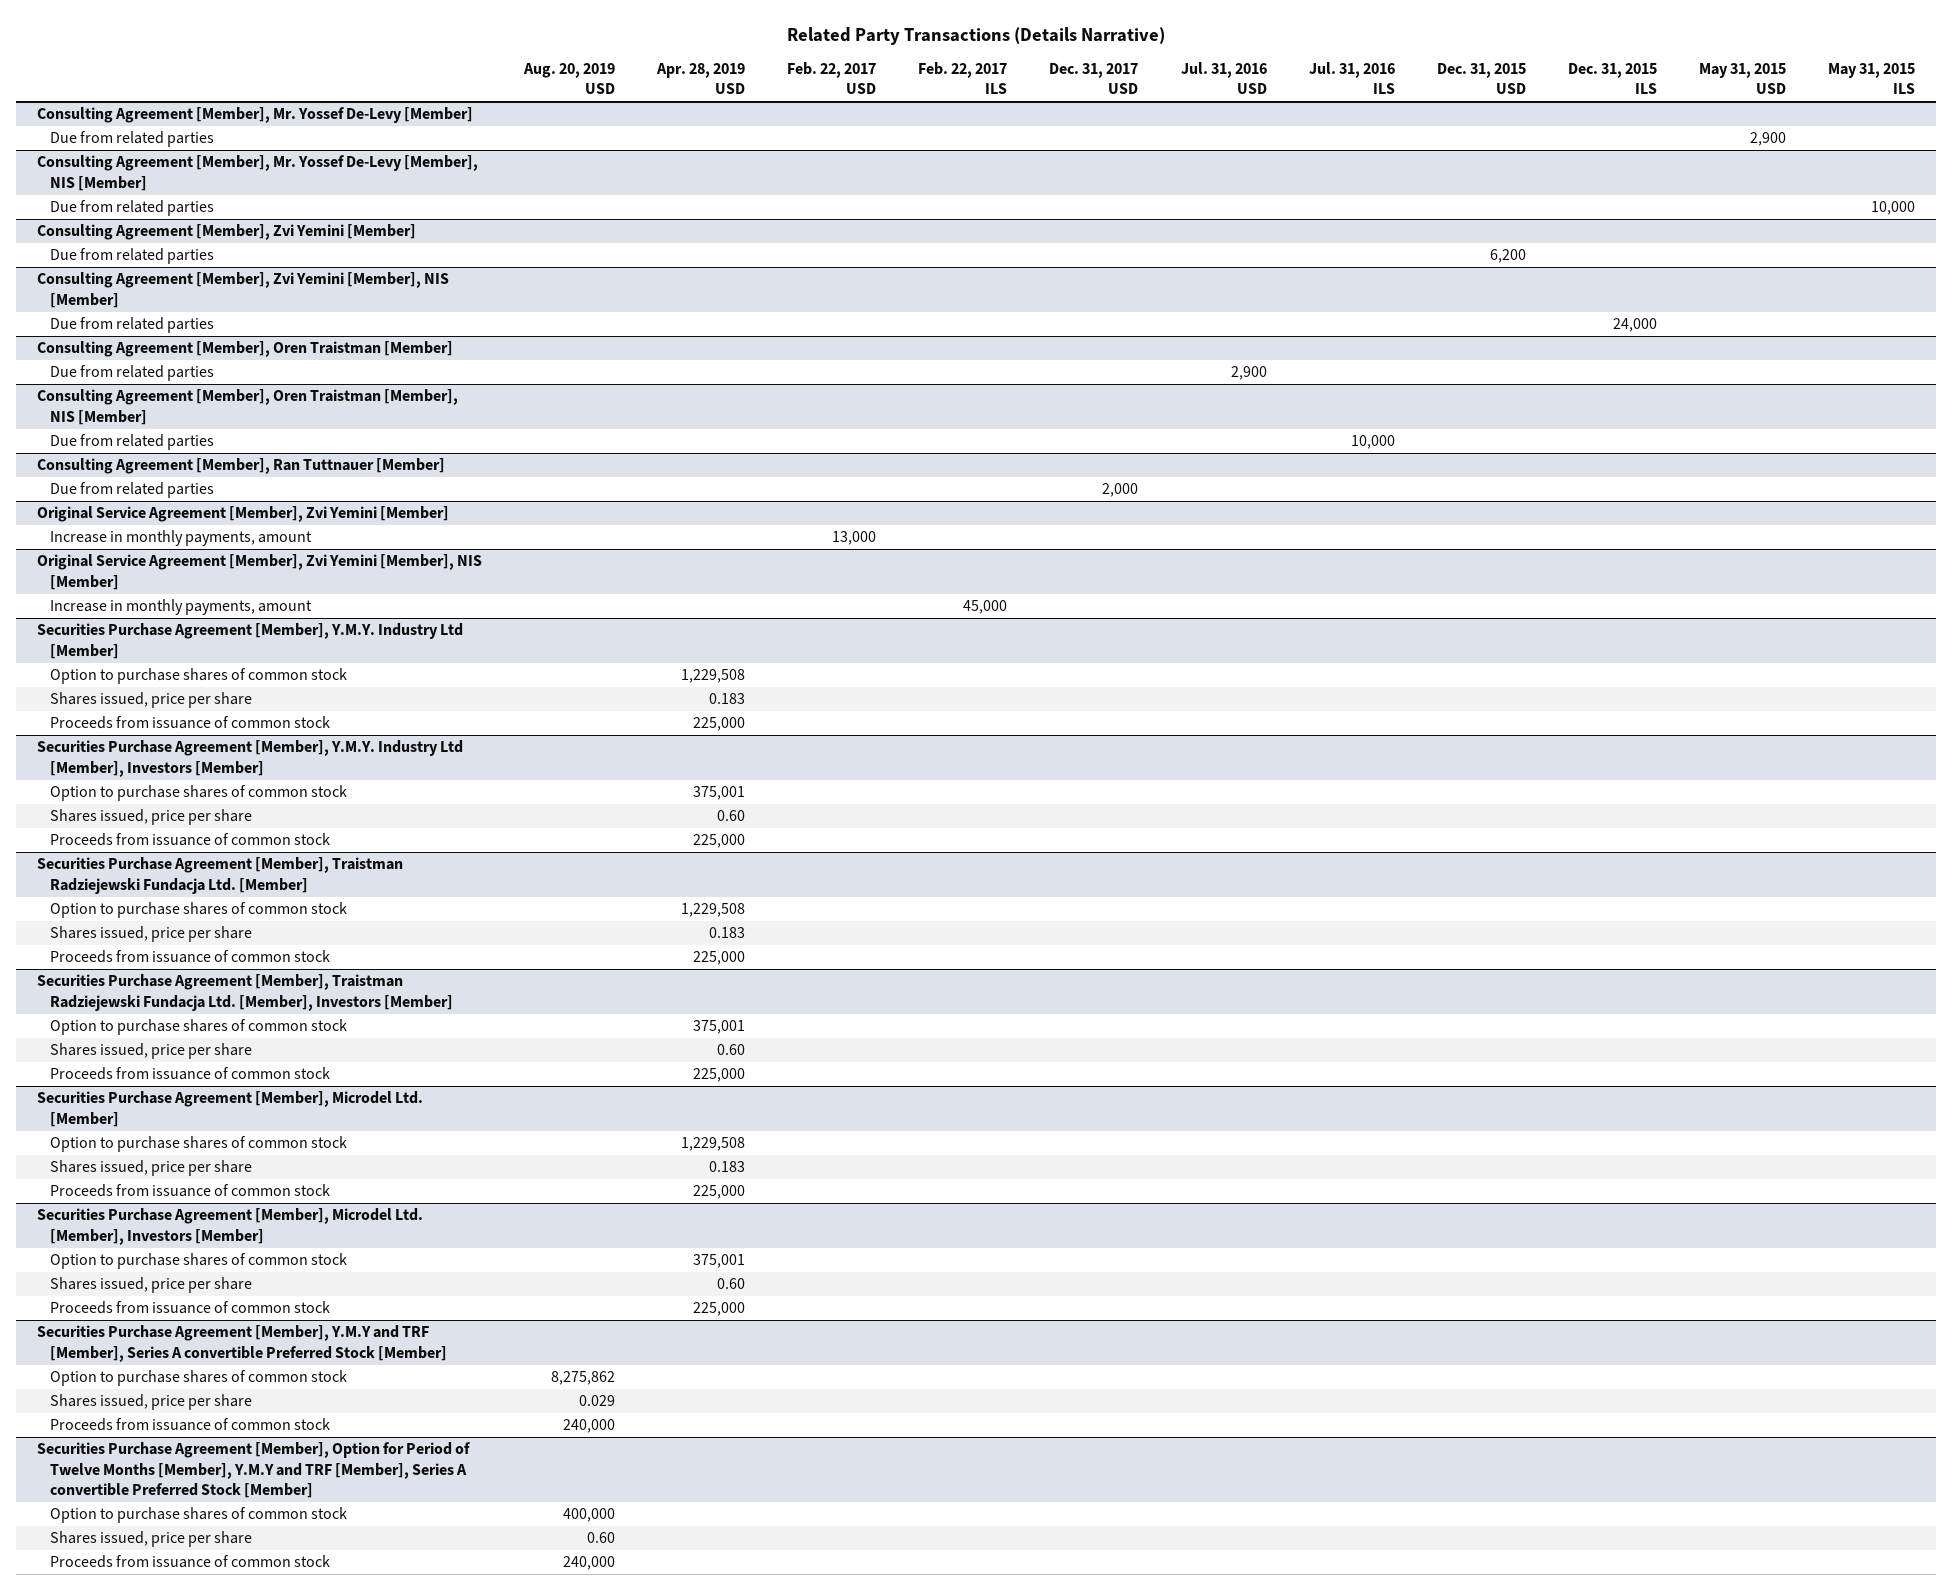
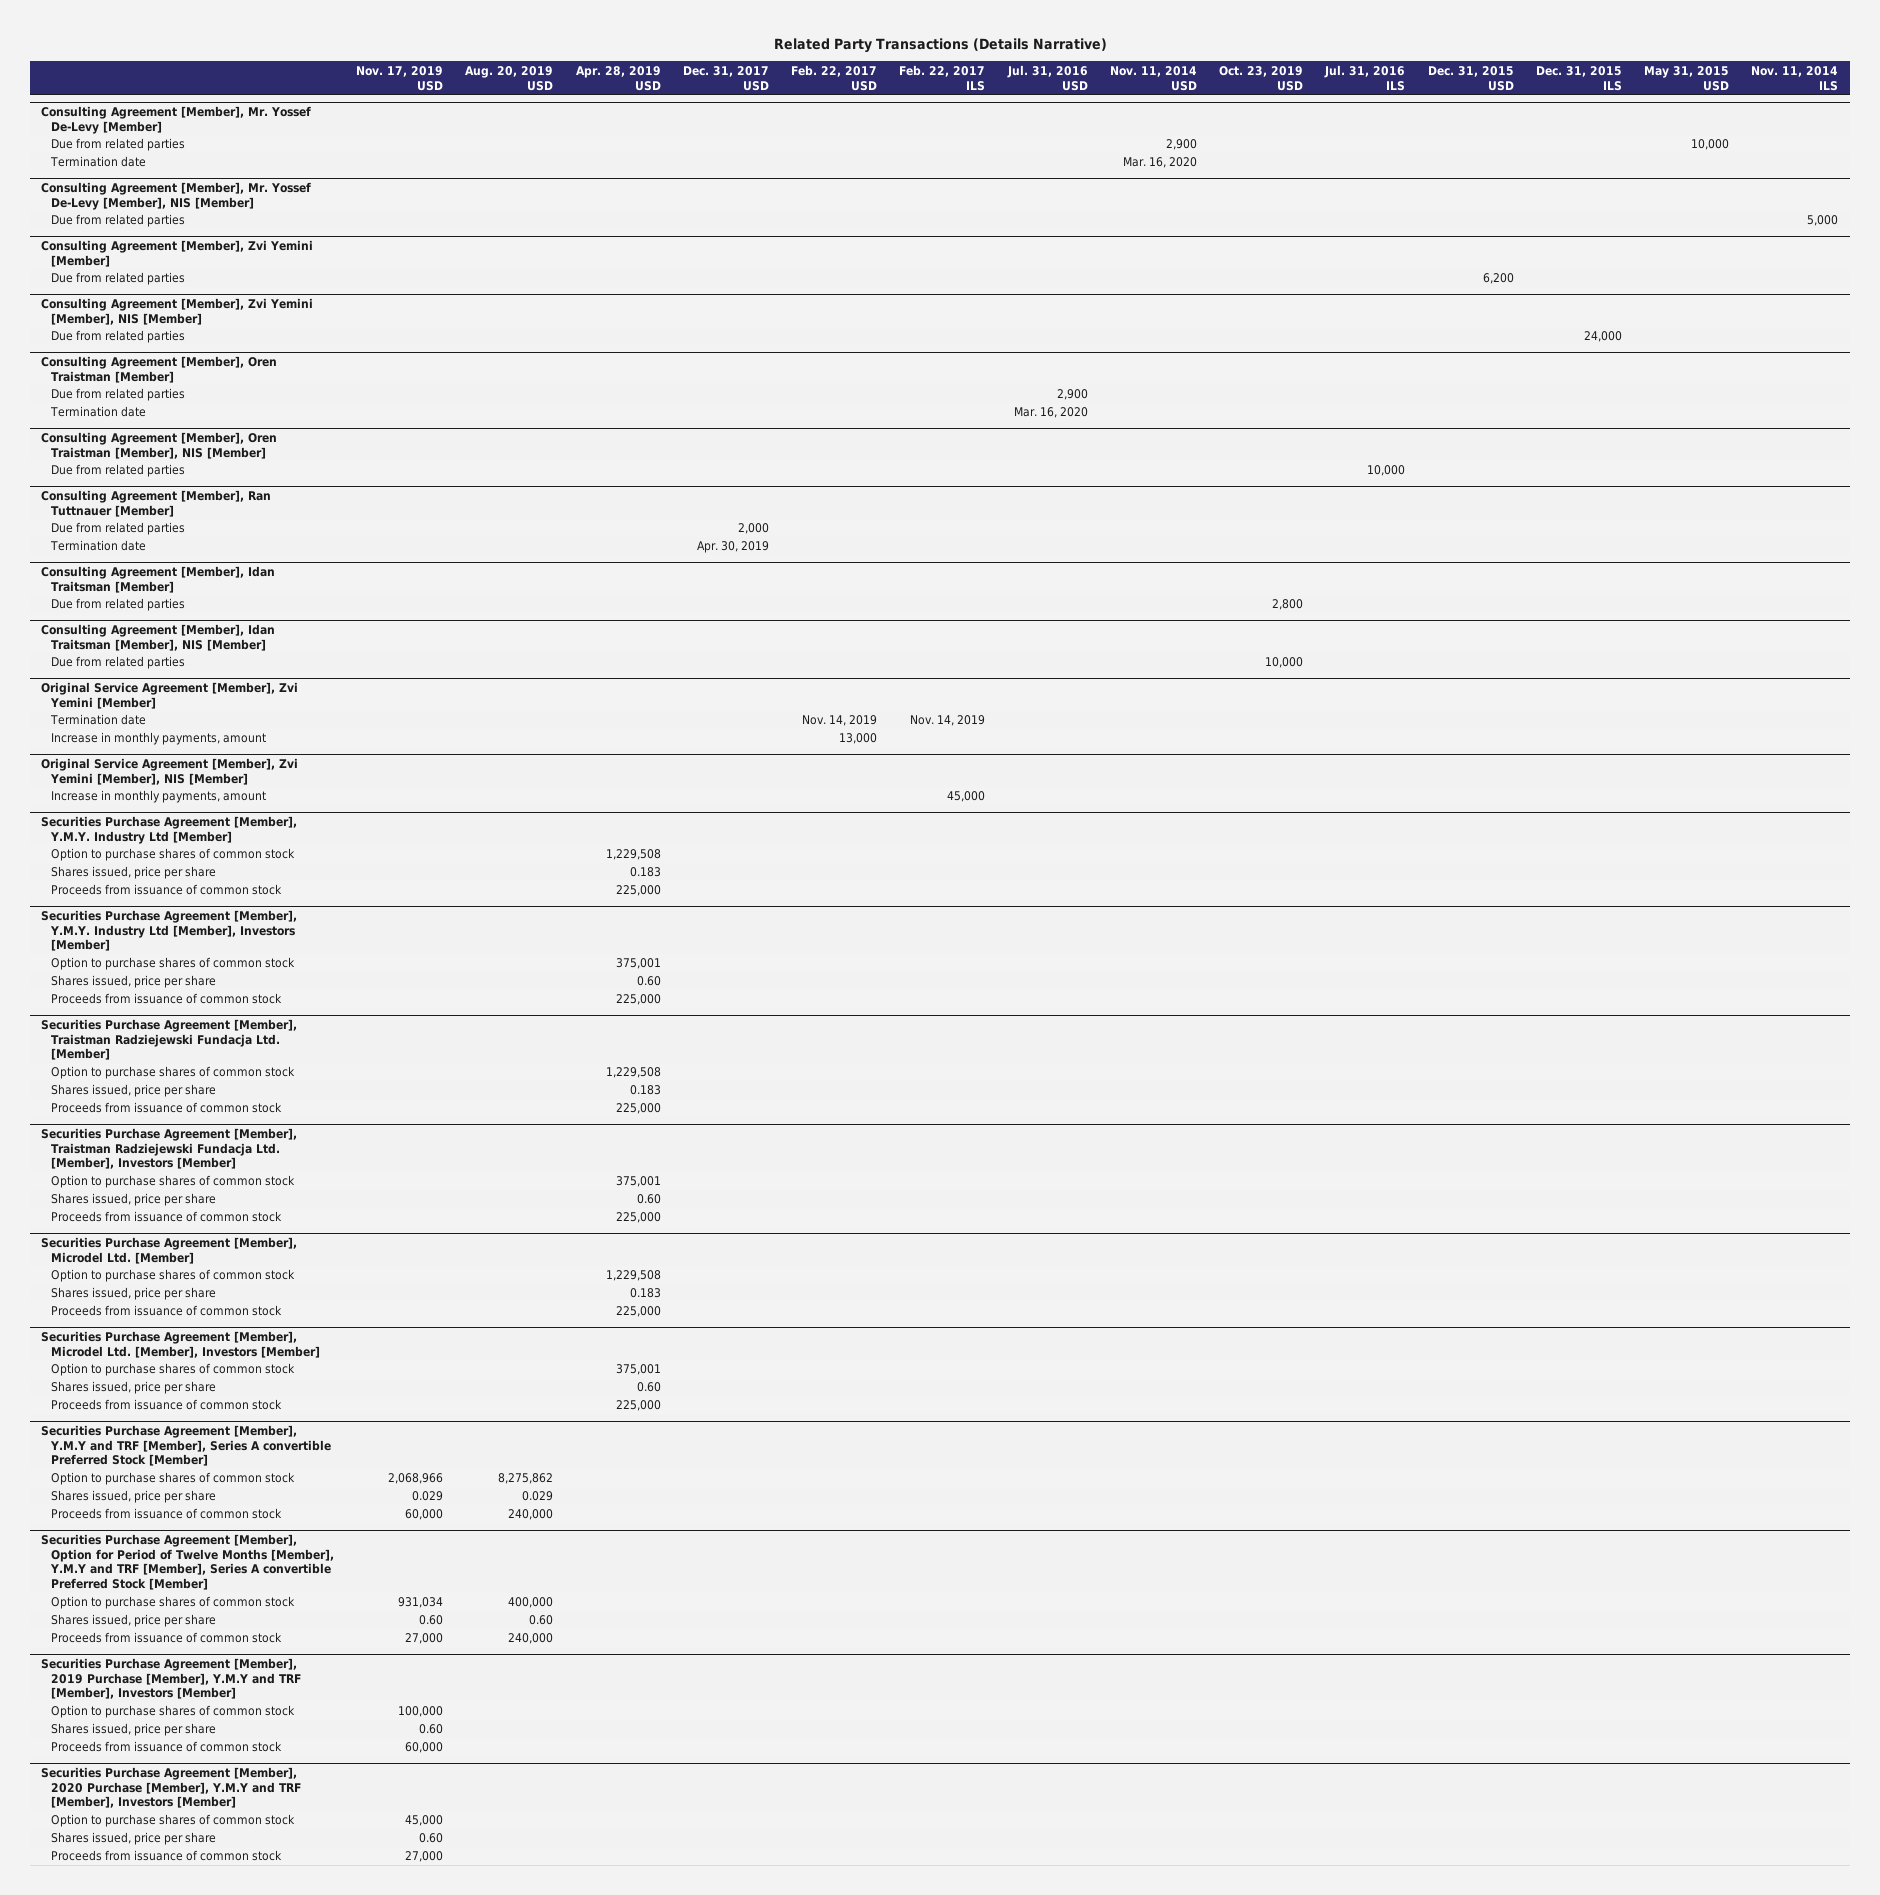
[1828,63,1916,95] May 31, 2015 ILS -> none
none -> [356,65,444,91] Nov. 17, 2019 USD
none -> [1109,65,1197,91] Nov. 11, 2014 USD
none -> [1219,65,1304,91] Oct. 23, 2019 USD
none -> [1751,65,1839,91] Nov. 11, 2014 ILS
[1750,132,1787,147] 2,900 -> [1691,139,1730,151] 10,000
none -> [49,156,146,168] Termination date
none -> [49,406,146,418] Termination date
none -> [49,540,146,552] Termination date
none -> [41,565,276,593] Consulting Agreement [Member], Idan Traitsman [Member]
none -> [50,598,185,612] Due from related parties
none -> [41,623,276,651] Consulting Agreement [Member], Idan Traitsman [Member], NIS [Member]
none -> [50,656,185,670] Due from related parties
none -> [49,714,146,726] Termination date
none -> [41,1657,301,1700] Securities Purchase Agreement [Member], 2019 Purchase [Member], Y.M.Y and TRF [Member], Investors [Member]
none -> [50,1705,295,1719] Option to purchase shares of common stock
none -> [50,1723,216,1737] Shares issued, price per share
none -> [50,1741,282,1753] Proceeds from issuance of common stock
none -> [41,1766,301,1809] Securities Purchase Agreement [Member], 2020 Purchase [Member], Y.M.Y and TRF [Member], Investors [Member]
none -> [50,1814,295,1828] Option to purchase shares of common stock
none -> [50,1832,216,1846] Shares issued, price per share
none -> [50,1850,282,1862] Proceeds from issuance of common stock

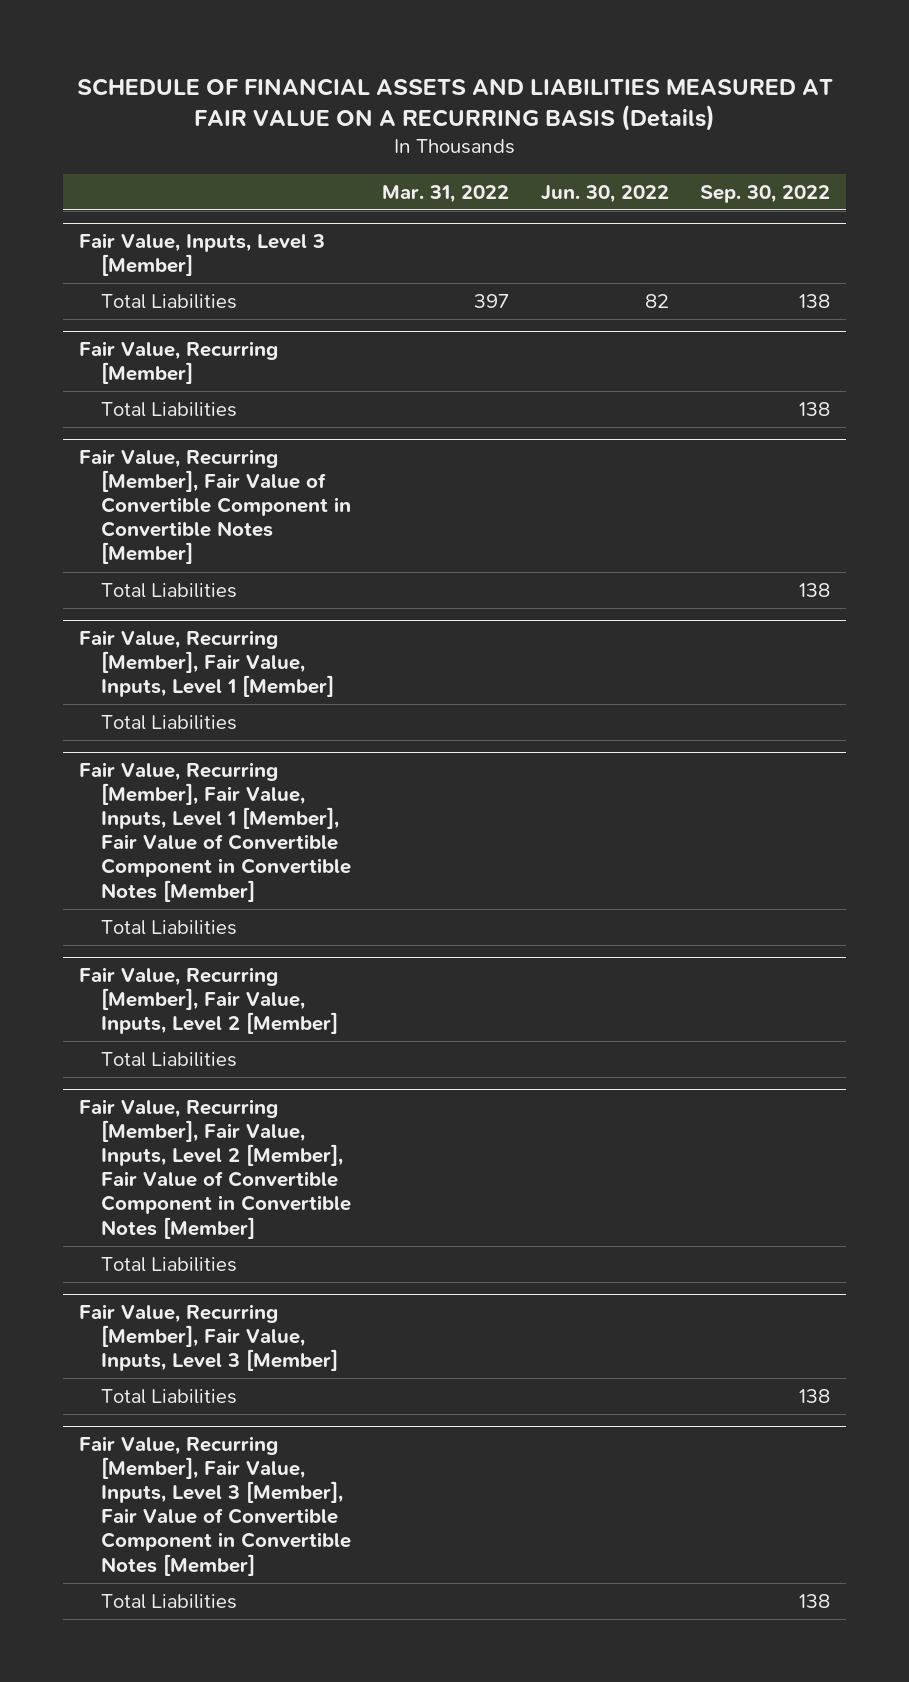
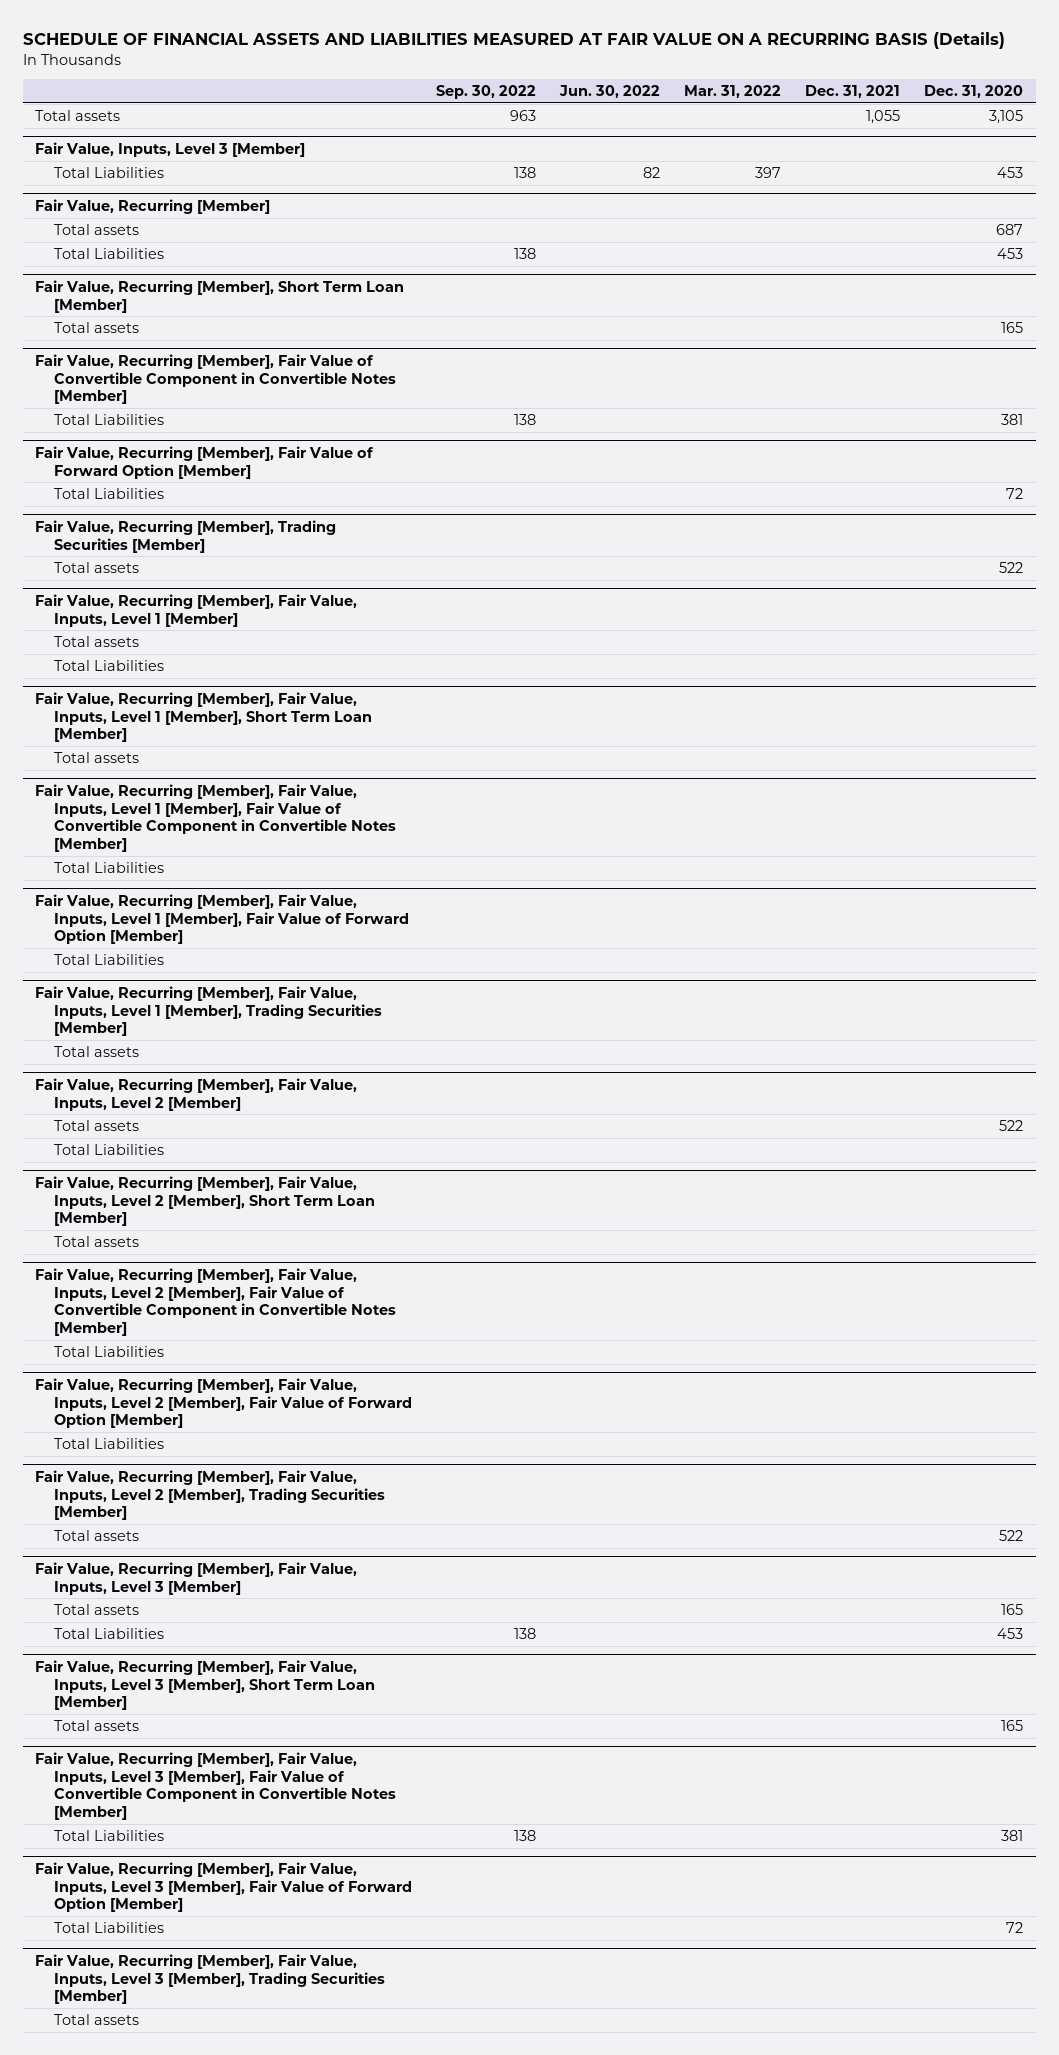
none -> [805,84,901,98] Dec. 31, 2021
none -> [924,84,1024,98] Dec. 31, 2020
none -> [35,109,121,121] Total assets
none -> [53,223,139,235] Total assets
none -> [35,279,405,313] Fair Value, Recurring [Member], Short Term Loan [Member]
none -> [53,321,139,333] Total assets
none -> [35,445,375,479] Fair Value, Recurring [Member], Fair Value of Forward Option [Member]
none -> [53,487,164,499] Total Liabilities
none -> [35,519,337,553] Fair Value, Recurring [Member], Trading Securities [Member]
none -> [53,561,139,573] Total assets
none -> [53,635,139,647] Total assets
none -> [35,691,372,743] Fair Value, Recurring [Member], Fair Value, Inputs, Level 1 [Member], Short Term Loan [Member]
none -> [53,751,139,763] Total assets
none -> [35,893,409,945] Fair Value, Recurring [Member], Fair Value, Inputs, Level 1 [Member], Fair Value of Forward Option [Member]
none -> [53,953,164,965] Total Liabilities
none -> [35,985,382,1037] Fair Value, Recurring [Member], Fair Value, Inputs, Level 1 [Member], Trading Securities [Member]
none -> [53,1045,139,1057] Total assets
none -> [53,1119,139,1131] Total assets
none -> [35,1175,375,1227] Fair Value, Recurring [Member], Fair Value, Inputs, Level 2 [Member], Short Term Loan [Member]
none -> [53,1235,139,1247] Total assets
none -> [35,1377,412,1429] Fair Value, Recurring [Member], Fair Value, Inputs, Level 2 [Member], Fair Value of Forward Option [Member]
none -> [53,1437,164,1449] Total Liabilities
none -> [35,1469,385,1521] Fair Value, Recurring [Member], Fair Value, Inputs, Level 2 [Member], Trading Securities [Member]
none -> [53,1529,139,1541] Total assets
none -> [53,1603,139,1615] Total assets
none -> [35,1659,375,1711] Fair Value, Recurring [Member], Fair Value, Inputs, Level 3 [Member], Short Term Loan [Member]
none -> [53,1719,139,1731] Total assets
none -> [35,1861,412,1913] Fair Value, Recurring [Member], Fair Value, Inputs, Level 3 [Member], Fair Value of Forward Option [Member]
none -> [53,1921,164,1933] Total Liabilities
none -> [35,1953,385,2005] Fair Value, Recurring [Member], Fair Value, Inputs, Level 3 [Member], Trading Securities [Member]
none -> [53,2013,139,2025] Total assets

